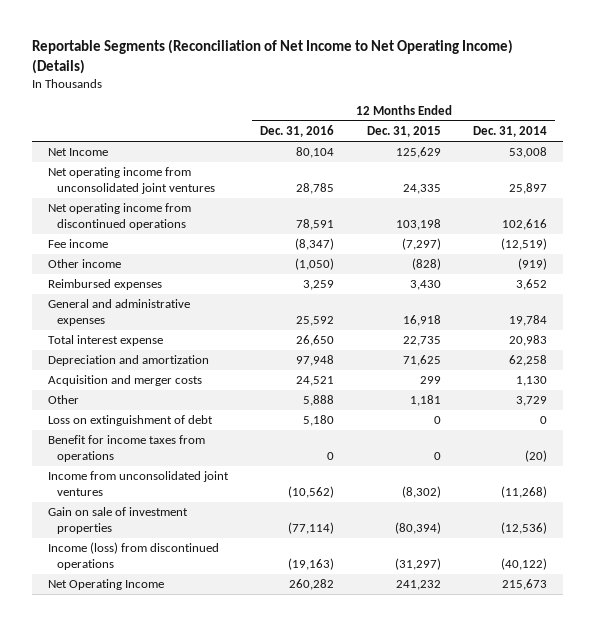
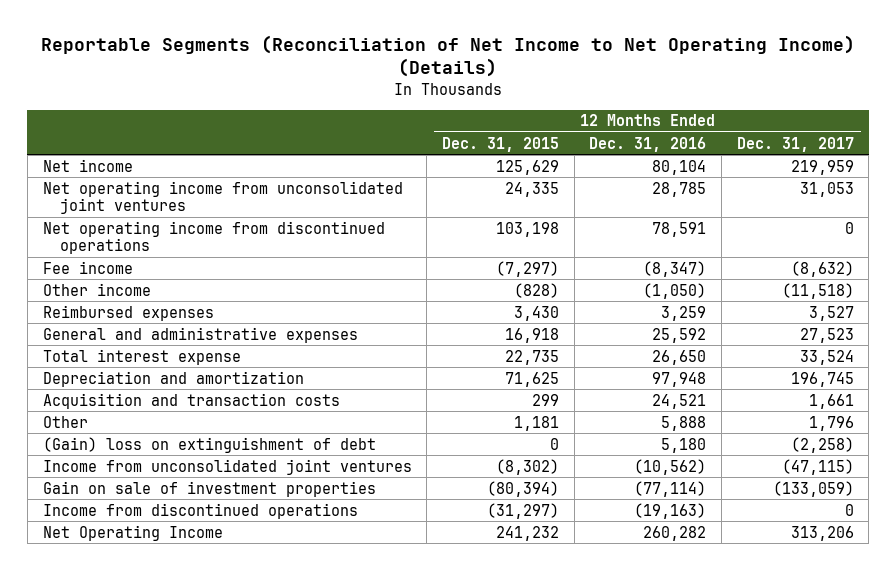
[473,126,548,138] Dec. 31, 2014 -> none
none -> [736,136,854,152] Dec. 31, 2017
[47,148,108,157] Net Income -> [42,158,133,172] Net income
[47,375,202,387] Acquisition and merger costs -> [42,392,340,409] Acquisition and transaction costs
[47,435,205,463] Benefit for income taxes from operations -> none
[47,415,213,427] Loss on extinguishment of debt -> [42,436,376,453] (Gain) loss on extinguishment of debt
[47,542,219,571] Income (loss) from discontinued operations -> [42,502,358,519] Income from discontinued operations

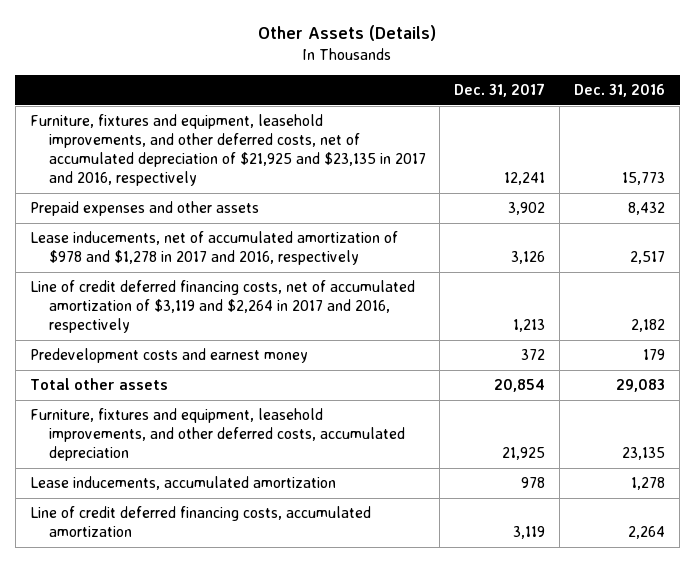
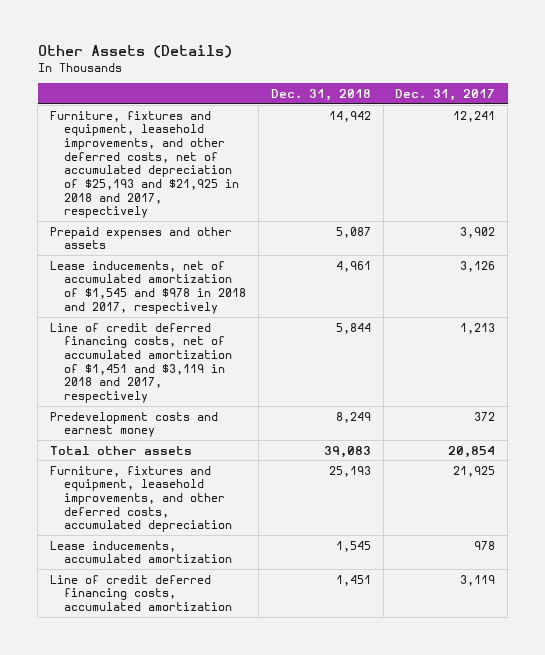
[574,83,666,97] Dec. 31, 2016 -> none
none -> [270,88,371,101] Dec. 31, 2018
[29,114,426,187] Furniture, fixtures and equipment, leasehold improvements, and other deferred costs, net of accumulated depreciation of $21,925 and $23,135 in 2017 and 2016, respectively -> [49,110,240,219] Furniture, fixtures and equipment, leasehold improvements, and other deferred costs, net of accumulated depreciation of $25,193 and $21,925 in 2018 and 2017, respectively
[29,231,398,266] Lease inducements, net of accumulated amortization of $978 and $1,278 in 2017 and 2016, respectively -> [49,260,247,314] Lease inducements, net of accumulated amortization of $1,545 and $978 in 2018 and 2017, respectively
[29,280,415,334] Line of credit deferred financing costs, net of accumulated amortization of $3,119 and $2,264 in 2017 and 2016, respectively -> [49,322,233,404] Line of credit deferred financing costs, net of accumulated amortization of $1,451 and $3,119 in 2018 and 2017, respectively

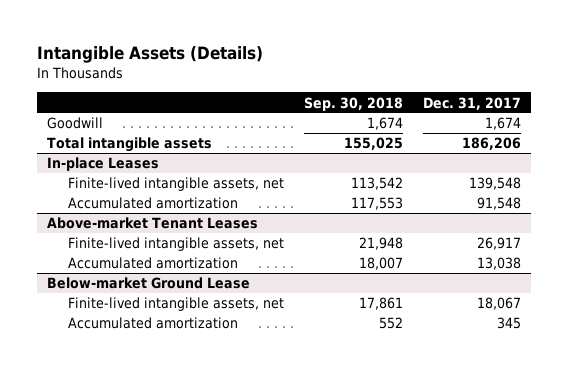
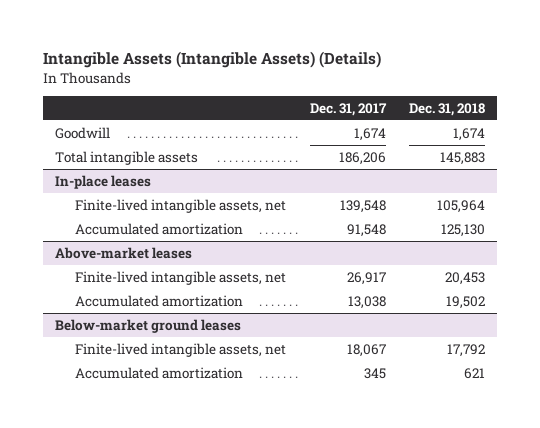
[36,45,263,63] Intangible Assets (Details) -> [43,51,382,69] Intangible Assets (Intangible Assets) (Details)
[303,96,403,111] Sep. 30, 2018 -> none
none -> [409,102,486,116] Dec. 31, 2018
[46,157,159,172] In-place Leases -> [55,174,152,189] In-place leases
[46,217,258,230] Above-market Tenant Leases -> [55,246,193,259] Above-market leases
[46,277,250,290] Below-market Ground Lease -> [55,318,242,333] Below-market ground leases

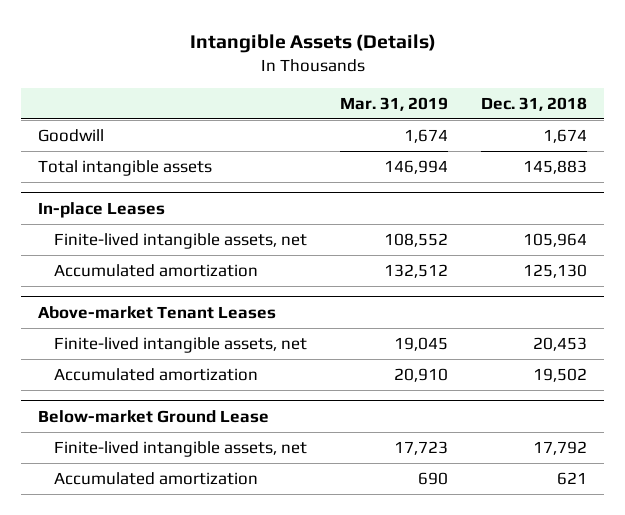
[43,51,382,69] Intangible Assets (Intangible Assets) (Details) -> [189,33,436,53] Intangible Assets (Details)
[309,102,387,116] Dec. 31, 2017 -> none
none -> [340,96,449,111] Mar. 31, 2019
[55,174,152,189] In-place leases -> [37,201,165,218] In-place Leases
[55,246,193,259] Above-market leases -> [37,305,276,319] Above-market Tenant Leases
[55,318,242,333] Below-market ground leases -> [37,409,269,423] Below-market Ground Lease

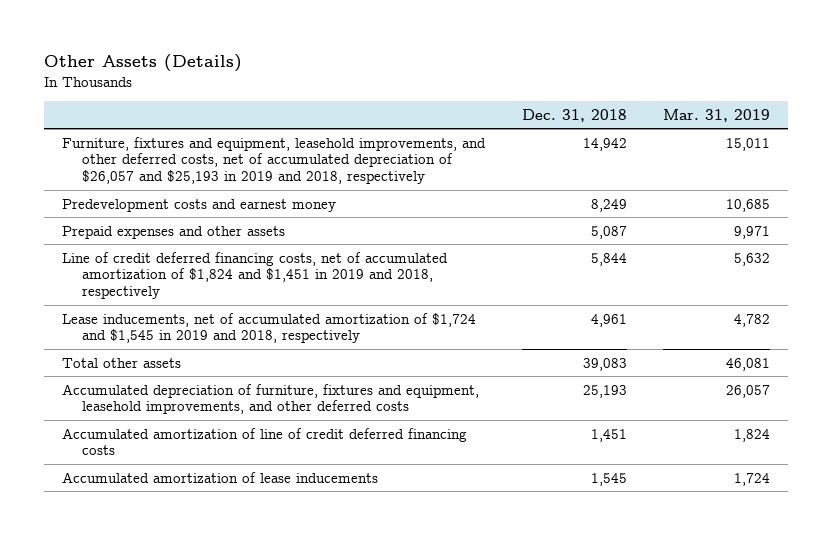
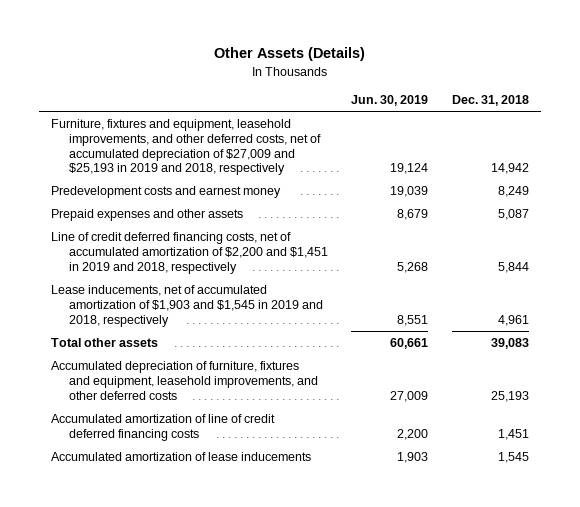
[662,108,770,122] Mar. 31, 2019 -> none
none -> [351,95,429,107] Jun. 30, 2019
[62,136,487,185] Furniture, fixtures and equipment, leasehold improvements, and other deferred costs, net of accumulated depreciation of $26,057 and $25,193 in 2019 and 2018, respectively -> [50,118,321,176] Furniture, fixtures and equipment, leasehold improvements, and other deferred costs, net of accumulated depreciation of $27,009 and $25,193 in 2019 and 2018, respectively
[62,251,449,300] Line of credit deferred financing costs, net of accumulated amortization of $1,824 and $1,451 in 2019 and 2018, respectively -> [50,231,328,274] Line of credit deferred financing costs, net of accumulated amortization of $2,200 and $1,451 in 2019 and 2018, respectively
[62,312,477,344] Lease inducements, net of accumulated amortization of $1,724 and $1,545 in 2019 and 2018, respectively -> [50,284,323,327] Lease inducements, net of accumulated amortization of $1,903 and $1,545 in 2019 and 2018, respectively

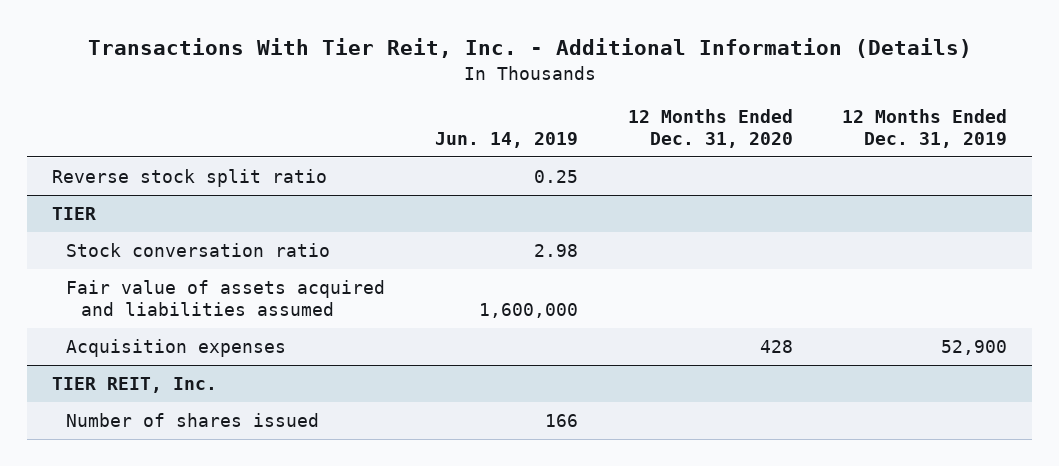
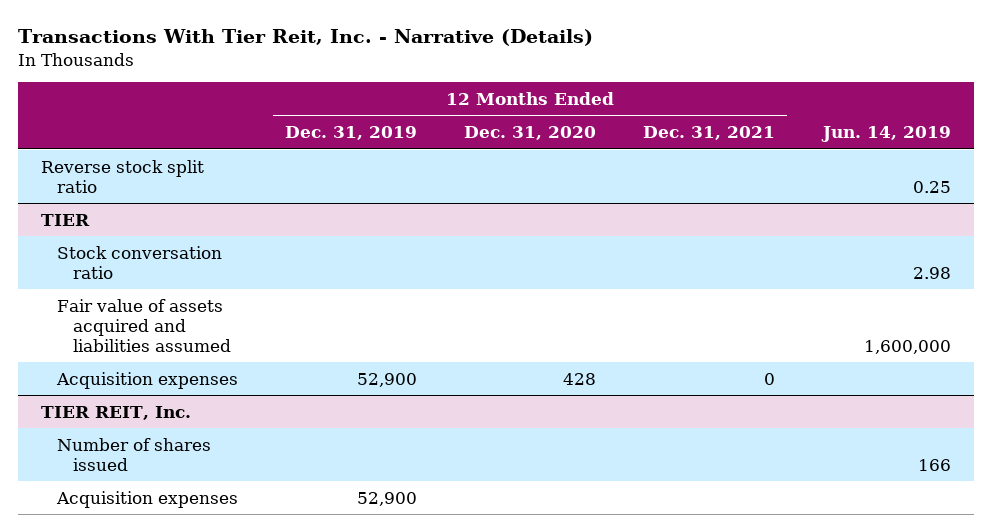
[87,38,972,59] Transactions With Tier Reit, Inc. - Additional Information (Details) -> [17,29,593,47] Transactions With Tier Reit, Inc. - Narrative (Details)
none -> [643,126,776,141] Dec. 31, 2021
none -> [55,490,238,508] Acquisition expenses

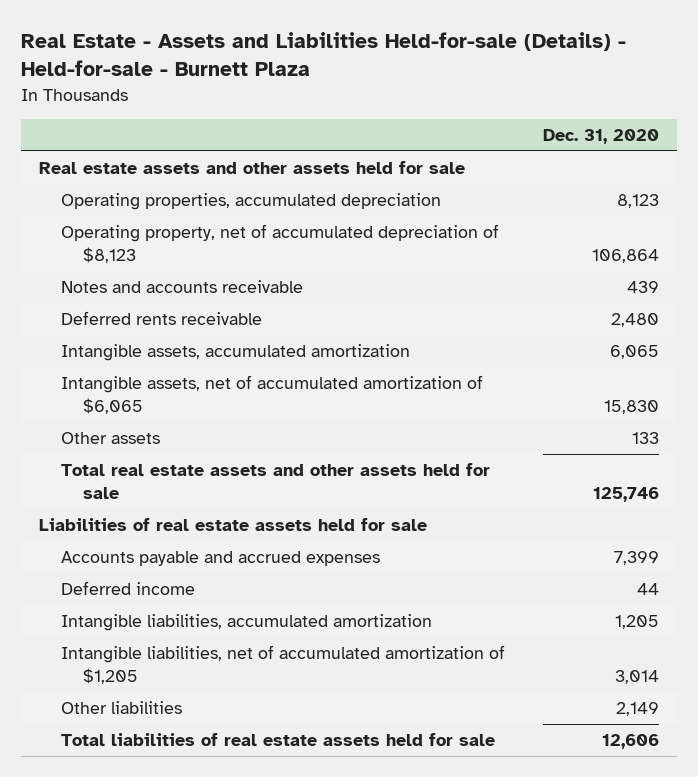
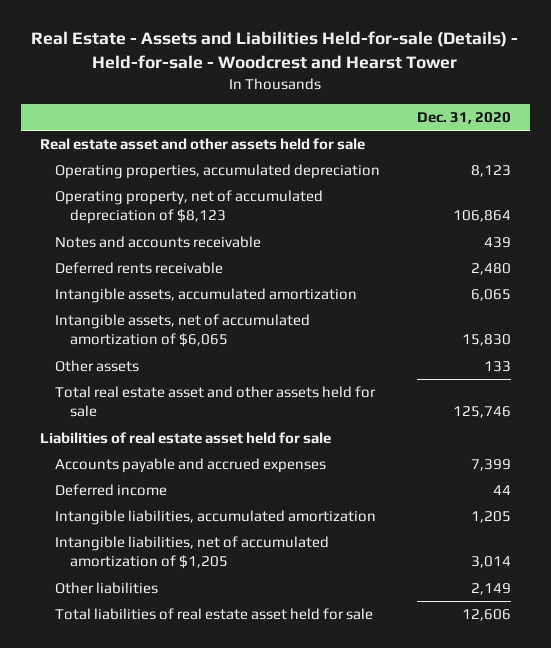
[20,32,626,77] Real Estate - Assets and Liabilities Held-for-sale (Details) - Held-for-sale - Burnett Plaza -> [31,31,519,70] Real Estate - Assets and Liabilities Held-for-sale (Details) - Held-for-sale - Woodcrest and Hearst Tower
[39,161,466,175] Real estate assets and other assets held for sale -> [39,138,365,151] Real estate asset and other assets held for sale
[60,463,490,500] Total real estate assets and other assets held for sale -> [54,386,376,418] Total real estate asset and other assets held for sale
[39,518,428,532] Liabilities of real estate assets held for sale -> [39,432,331,445] Liabilities of real estate asset held for sale
[60,733,495,747] Total liabilities of real estate assets held for sale -> [54,608,373,621] Total liabilities of real estate asset held for sale

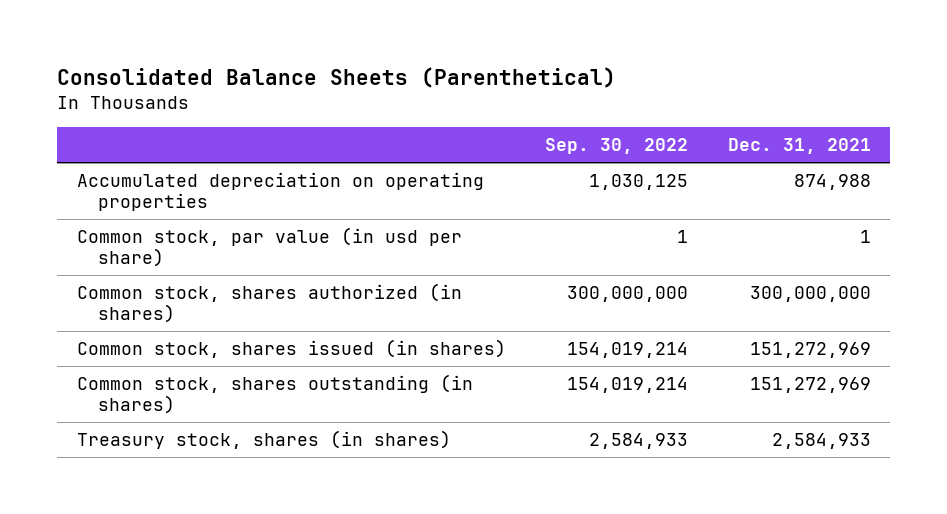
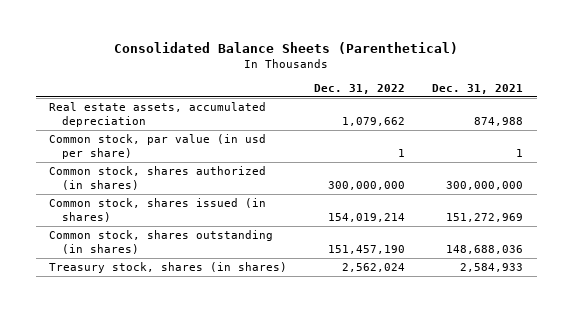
[545,138,689,155] Sep. 30, 2022 -> none
none -> [314,83,406,94] Dec. 31, 2022
[76,172,484,212] Accumulated depreciation on operating properties -> [49,101,267,127] Real estate assets, accumulated depreciation
[749,377,871,394] 151,272,969 -> [446,244,524,254] 148,688,036

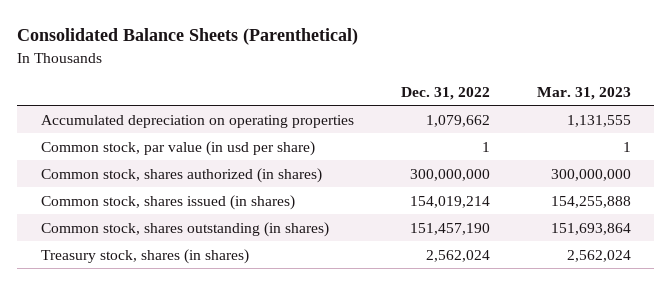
[432,83,524,94] Dec. 31, 2021 -> none
none -> [536,86,631,100] Mar. 31, 2023
[49,101,267,127] Real estate assets, accumulated depreciation -> [40,114,354,128] Accumulated depreciation on operating properties

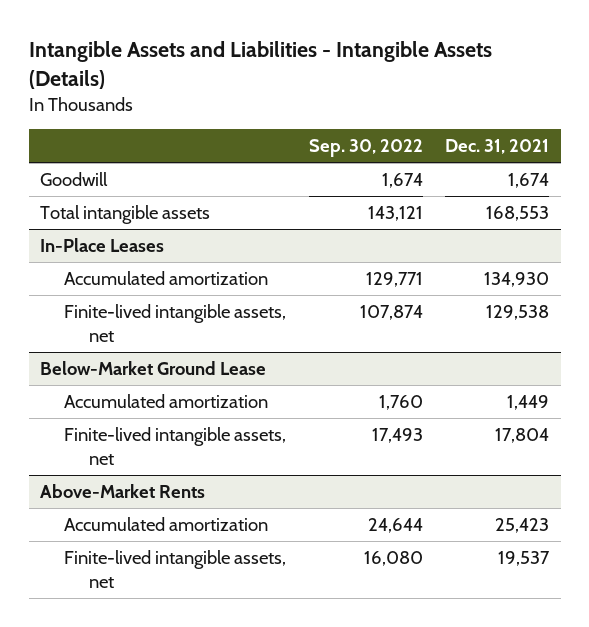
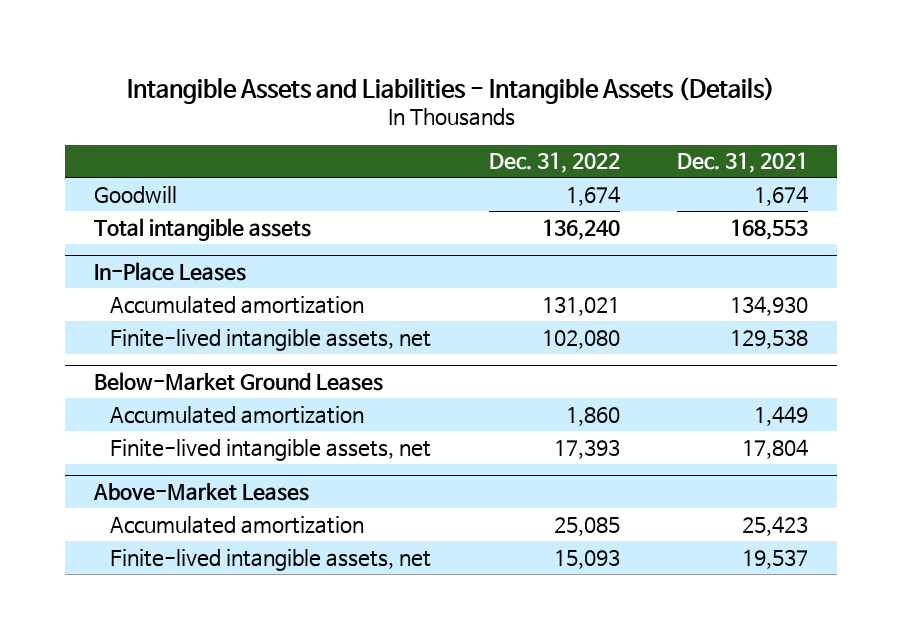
[308,139,423,158] Sep. 30, 2022 -> none
none -> [488,152,620,174] Dec. 31, 2022
[39,361,266,376] Below-Market Ground Lease -> [93,372,383,392] Below-Market Ground Leases
[39,484,205,499] Above-Market Rents -> [92,483,309,502] Above-Market Leases

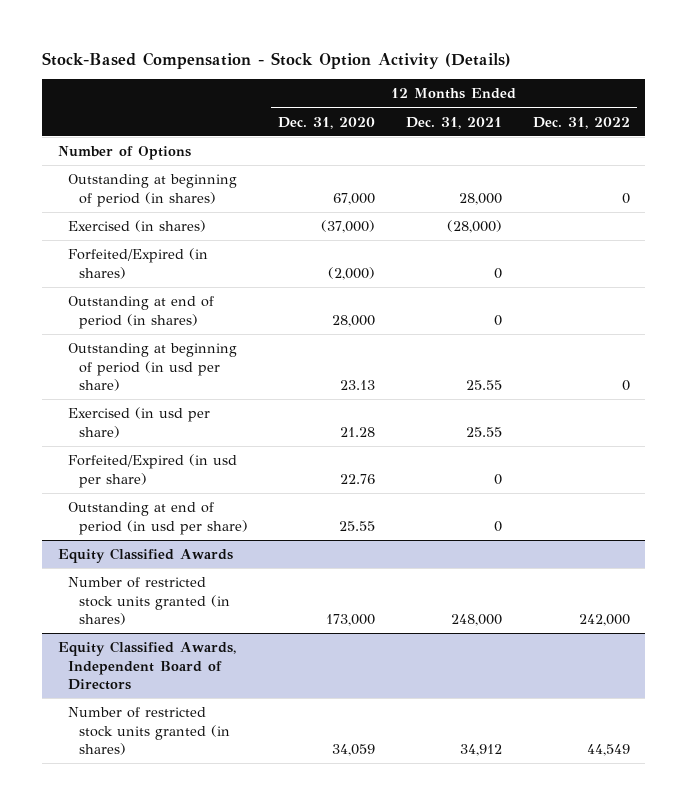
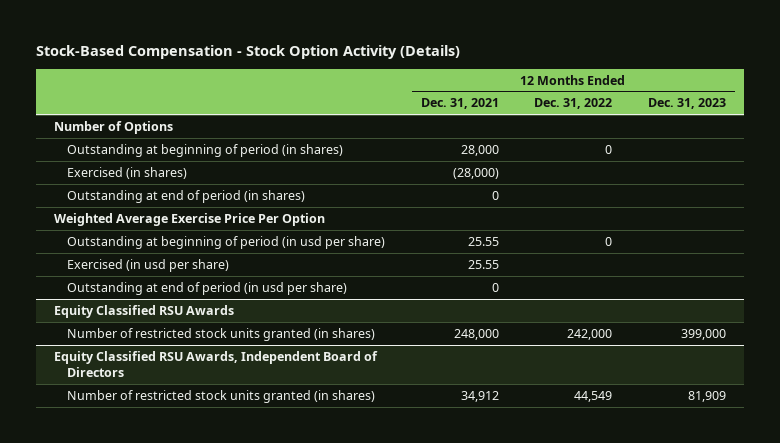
[278,116,376,129] Dec. 31, 2020 -> none
none -> [648,98,727,110] Dec. 31, 2023
[68,248,209,279] Forfeited/Expired (in shares) -> none
none -> [53,212,325,226] Weighted Average Exercise Price Per Option
[68,454,238,488] Forfeited/Expired (in usd per share) -> none
[57,548,233,564] Equity Classified Awards -> [53,304,234,318] Equity Classified RSU Awards
[57,641,236,690] Equity Classified Awards, Independent Board of Directors -> [53,350,378,378] Equity Classified RSU Awards, Independent Board of Directors

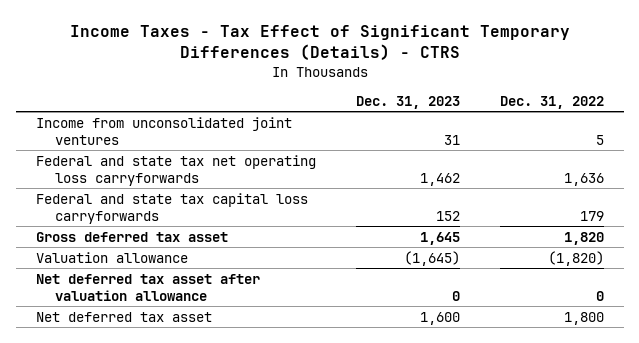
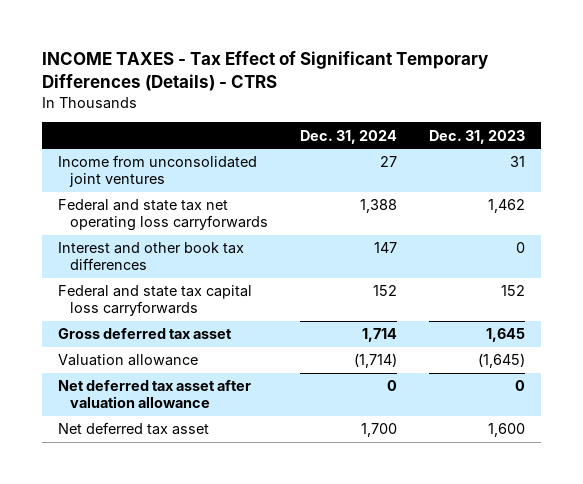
[69,24,570,61] Income Taxes - Tax Effect of Significant Temporary Differences (Details) - CTRS -> [42,50,489,91] INCOME TAXES - Tax Effect of Significant Temporary Differences (Details) - CTRS
[499,95,604,109] Dec. 31, 2022 -> none
none -> [299,129,397,144] Dec. 31, 2024
none -> [58,242,245,271] Interest and other book tax differences

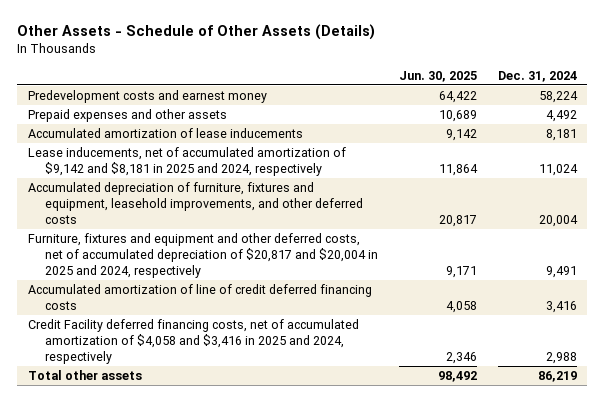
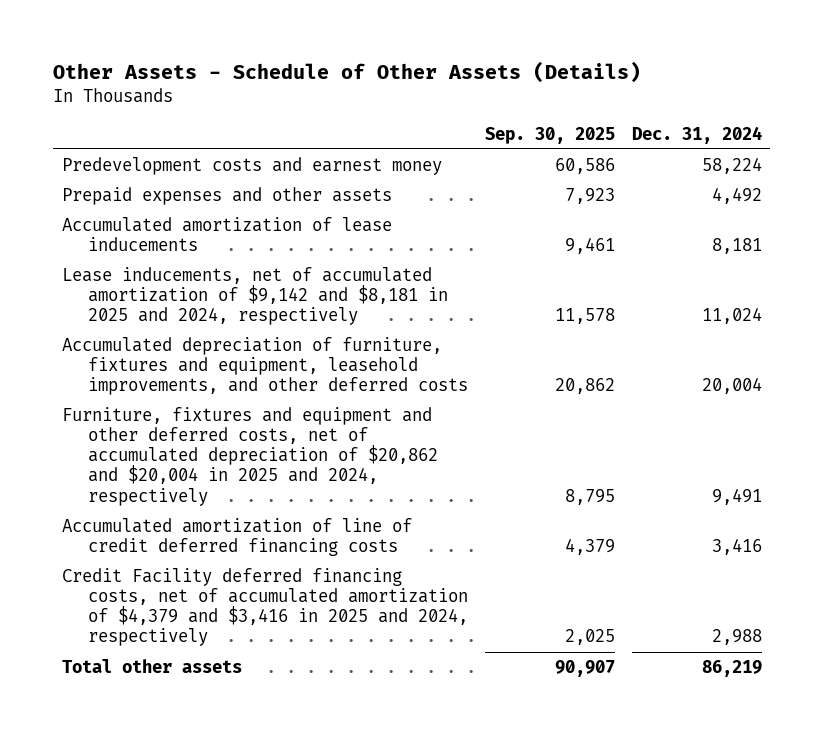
[398,70,477,82] Jun. 30, 2025 -> none
none -> [484,126,615,144] Sep. 30, 2025
[27,232,378,278] Furniture, fixtures and equipment and other deferred costs, net of accumulated depreciation of $20,817 and $20,004 in 2025 and 2024, respectively -> [61,406,438,506] Furniture, fixtures and equipment and other deferred costs, net of accumulated depreciation of $20,862 and $20,004 in 2025 and 2024, respectively
[27,318,359,364] Credit Facility deferred financing costs, net of accumulated amortization of $4,058 and $3,416 in 2025 and 2024, respectively -> [61,567,468,647] Credit Facility deferred financing costs, net of accumulated amortization of $4,379 and $3,416 in 2025 and 2024, respectively

